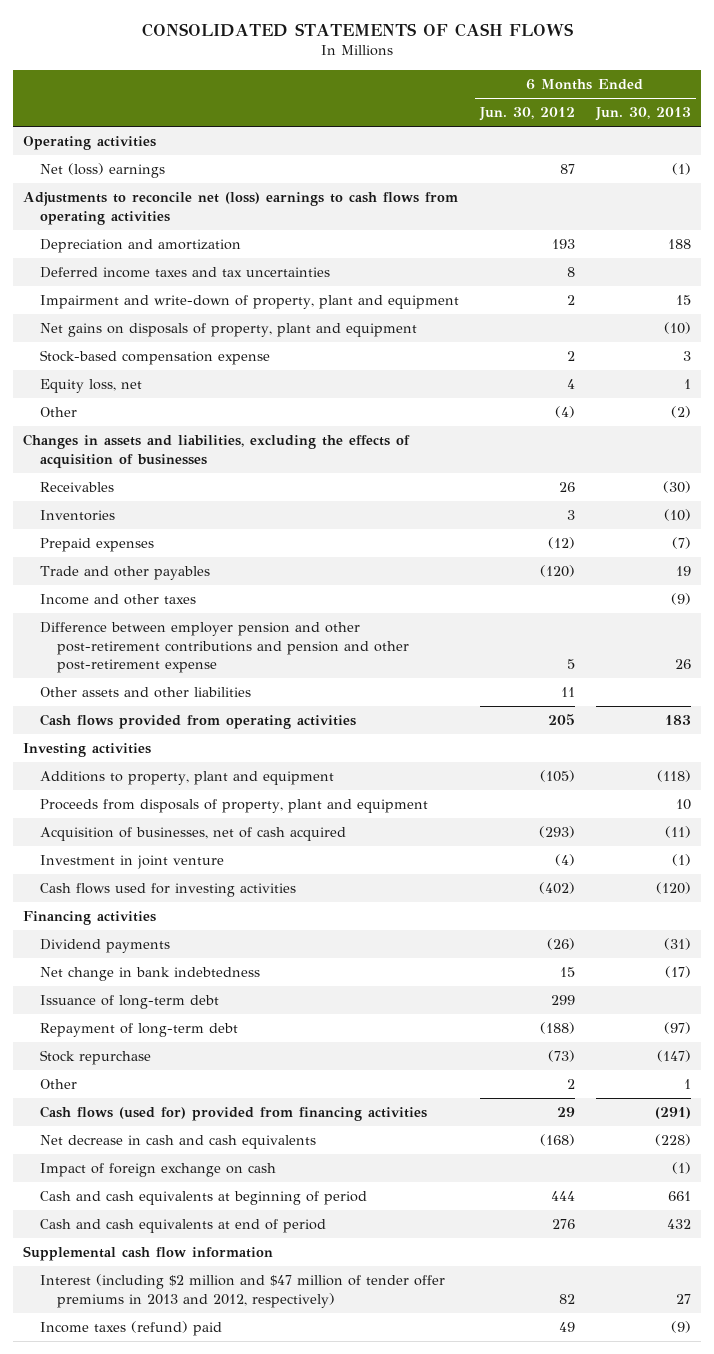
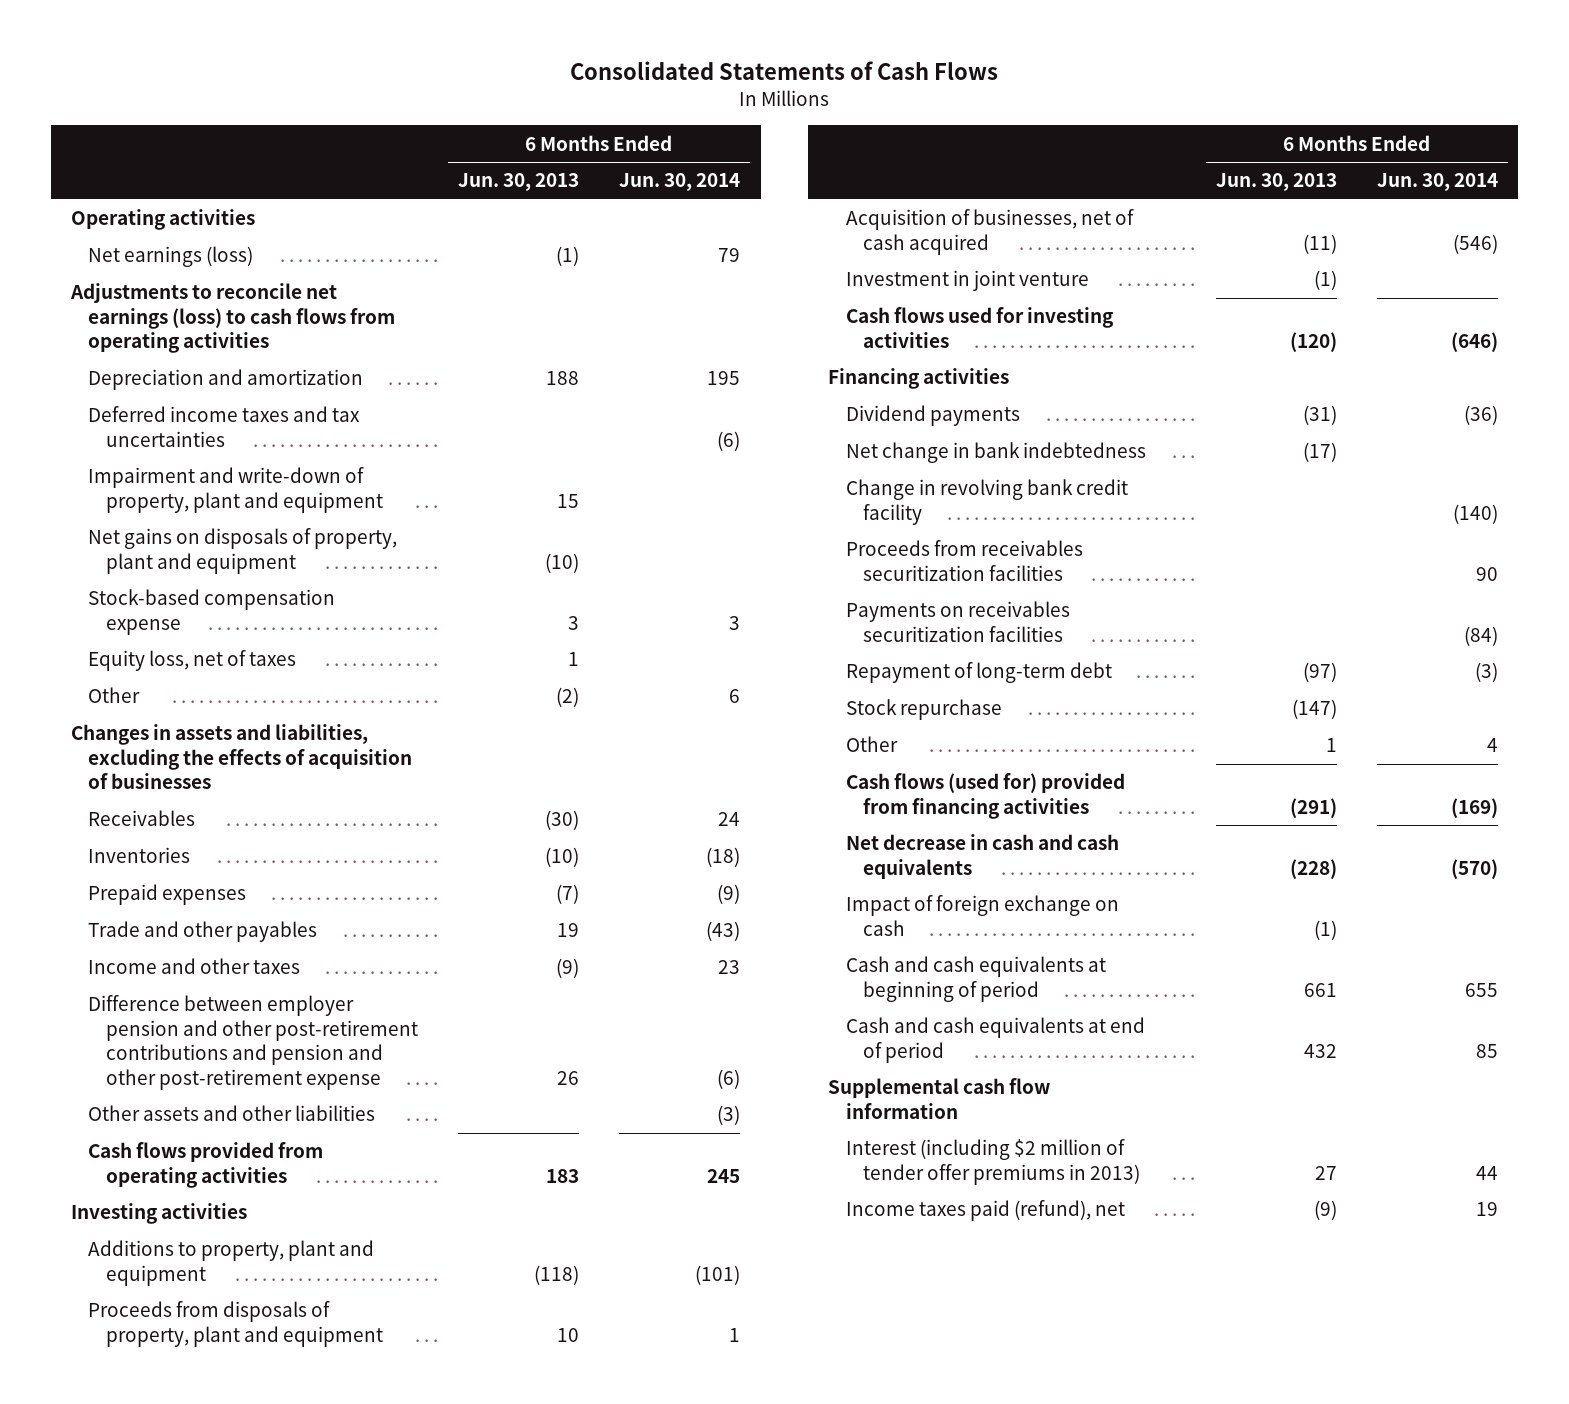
[141,22,573,37] CONSOLIDATED STATEMENTS OF CASH FLOWS -> [570,61,999,81] Consolidated Statements of Cash Flows
[478,107,575,122] Jun. 30, 2012 -> none
none -> [619,173,741,192] Jun. 30, 2014
[40,163,166,179] Net (loss) earnings -> [88,246,254,268] Net earnings (loss)
[23,192,459,225] Adjustments to reconcile net (loss) earnings to cash flows from operating activities -> [69,283,396,354] Adjustments to reconcile net earnings (loss) to cash flows from operating activities
[40,379,143,394] Equity loss, net -> [88,650,297,672] Equity loss, net of taxes
[40,995,220,1010] Issuance of long-term debt -> none
none -> [845,479,1128,525] Change in revolving bank credit facility
none -> [845,540,1083,581] Proceeds from receivables securitization facilities
none -> [845,601,1070,642] Payments on receivables securitization facilities
[40,1274,446,1308] Interest (including $2 million and $47 million of tender offer premiums in 2013 and 2012, respectively) -> [845,1139,1141,1185] Interest (including $2 million of tender offer premiums in 2013)
[40,1321,223,1337] Income taxes (refund) paid -> [845,1200,1125,1222] Income taxes paid (refund), net

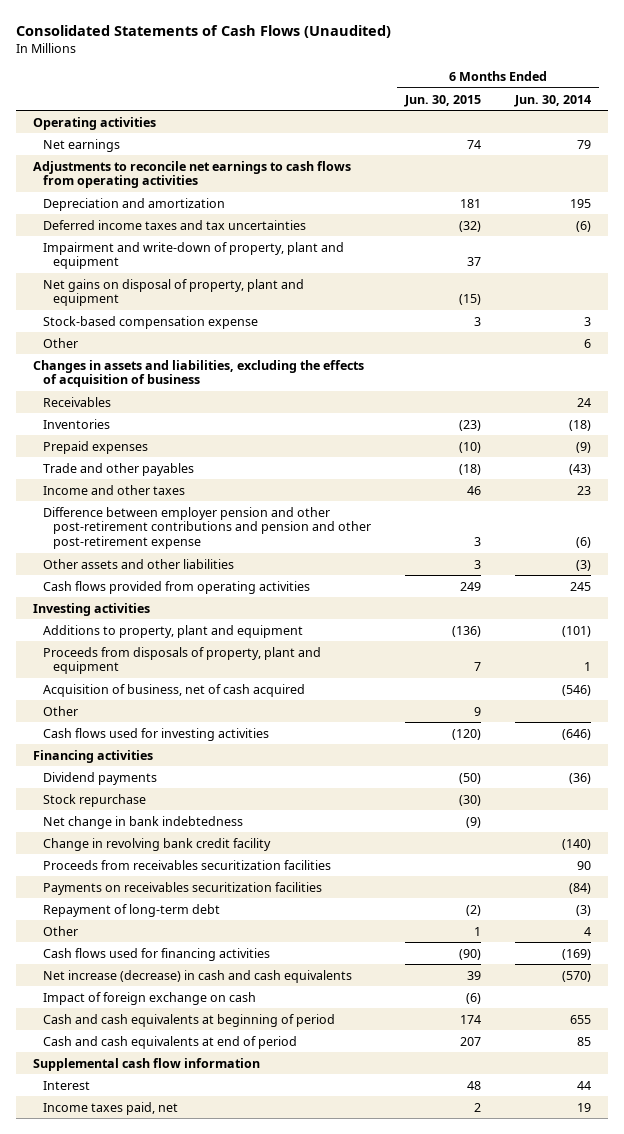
[570,61,999,81] Consolidated Statements of Cash Flows -> [16,24,392,38] Consolidated Statements of Cash Flows (Unaudited)
[458,173,580,192] Jun. 30, 2013 -> none
none -> [404,94,482,107] Jun. 30, 2015
[88,246,254,268] Net earnings (loss) -> [43,138,121,152] Net earnings
[69,283,396,354] Adjustments to reconcile net earnings (loss) to cash flows from operating activities -> [33,160,352,189] Adjustments to reconcile net earnings to cash flows from operating activities
[88,528,398,574] Net gains on disposals of property, plant and equipment -> [43,278,305,307] Net gains on disposal of property, plant and equipment
[88,650,297,672] Equity loss, net of taxes -> none
[70,724,413,790] Changes in assets and liabilities, excluding the effects of acquisition of businesses -> [33,359,365,388] Changes in assets and liabilities, excluding the effects of acquisition of business
[845,270,1089,292] Investment in joint venture -> none
[845,209,1134,255] Acquisition of businesses, net of cash acquired -> [43,683,306,697] Acquisition of business, net of cash acquired
none -> [43,705,79,716] Other
[845,699,1002,721] Stock repurchase -> [43,793,147,807] Stock repurchase
[845,773,1125,819] Cash flows (used for) provided from financing activities -> [43,947,271,961] Cash flows used for financing activities
[845,834,1119,879] Net decrease in cash and cash equivalents -> [43,969,353,983] Net increase (decrease) in cash and cash equivalents
[845,1139,1141,1185] Interest (including $2 million of tender offer premiums in 2013) -> [43,1080,91,1090] Interest
[845,1200,1125,1222] Income taxes paid (refund), net -> [43,1101,179,1115] Income taxes paid, net

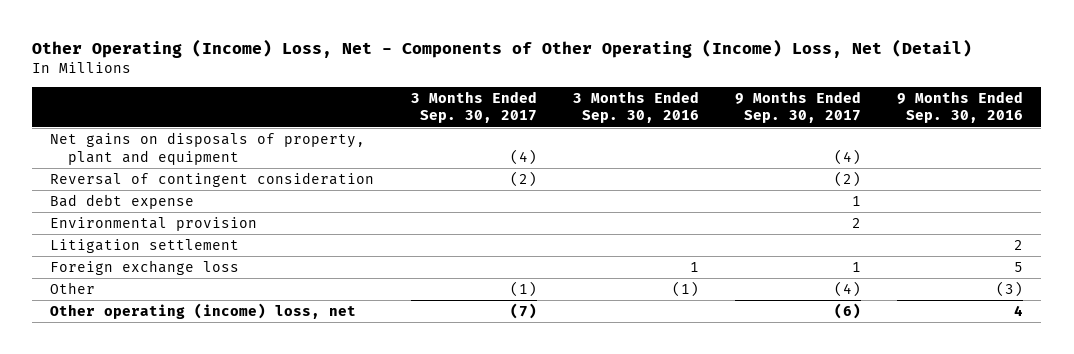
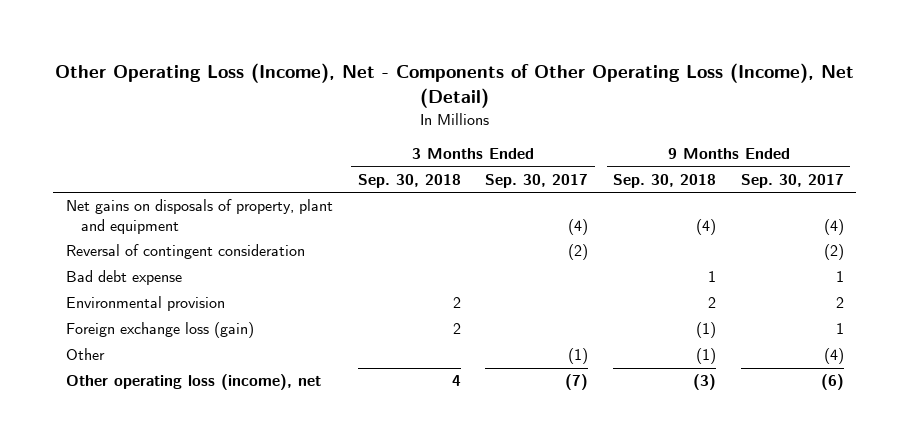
[32,38,973,58] Other Operating (Income) Loss, Net - Components of Other Operating (Income) Loss, Net (Detail) -> [54,63,854,109] Other Operating Loss (Income), Net - Components of Other Operating Loss (Income), Net (Detail)
[572,90,699,124] 3 Months Ended Sep. 30, 2016 -> none
[897,90,1024,124] 9 Months Ended Sep. 30, 2016 -> none
none -> [357,174,461,189] Sep. 30, 2018
none -> [613,174,717,189] Sep. 30, 2018
[50,239,240,254] Litigation settlement -> none
[50,260,240,276] Foreign exchange loss -> [65,322,254,339] Foreign exchange loss (gain)
[50,303,357,320] Other operating (income) loss, net -> [65,374,321,391] Other operating loss (income), net

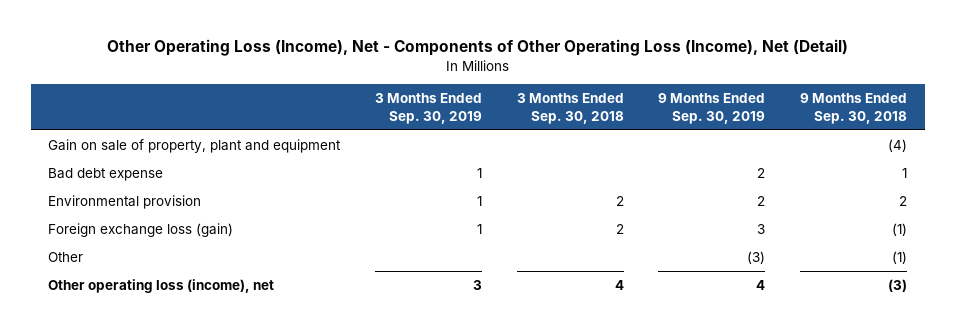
[485,174,589,189] Sep. 30, 2017 -> none
[741,174,845,189] Sep. 30, 2017 -> none
none -> [375,93,483,124] 3 Months Ended Sep. 30, 2019
none -> [658,93,766,124] 9 Months Ended Sep. 30, 2019
[65,244,305,260] Reversal of contingent consideration -> none
[65,199,333,234] Net gains on disposals of property, plant and equipment -> [48,138,342,153] Gain on sale of property, plant and equipment

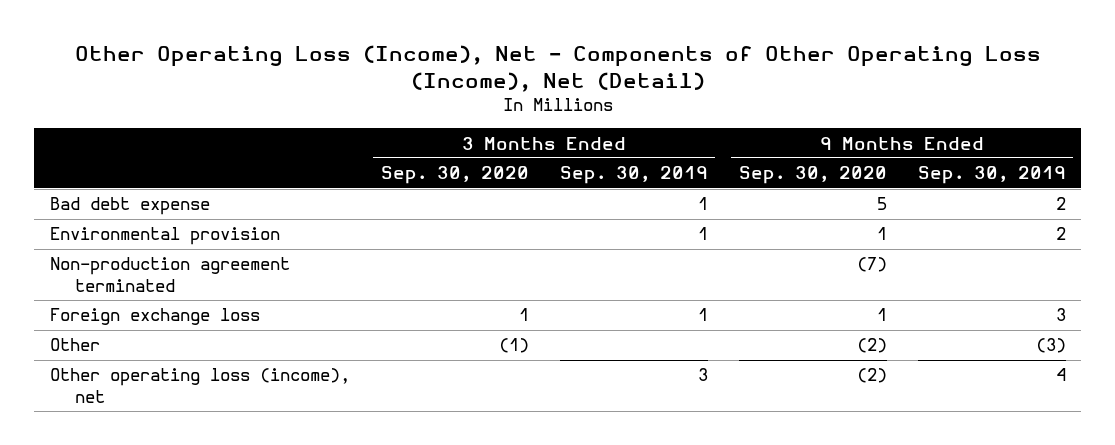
[516,93,624,124] 3 Months Ended Sep. 30, 2018 -> none
[800,93,908,124] 9 Months Ended Sep. 30, 2018 -> none
none -> [380,166,529,185] Sep. 30, 2020
none -> [738,166,887,185] Sep. 30, 2020
[48,138,342,153] Gain on sale of property, plant and equipment -> none
none -> [49,257,290,293] Non-production agreement terminated
[48,222,234,237] Foreign exchange loss (gain) -> [49,308,260,326] Foreign exchange loss

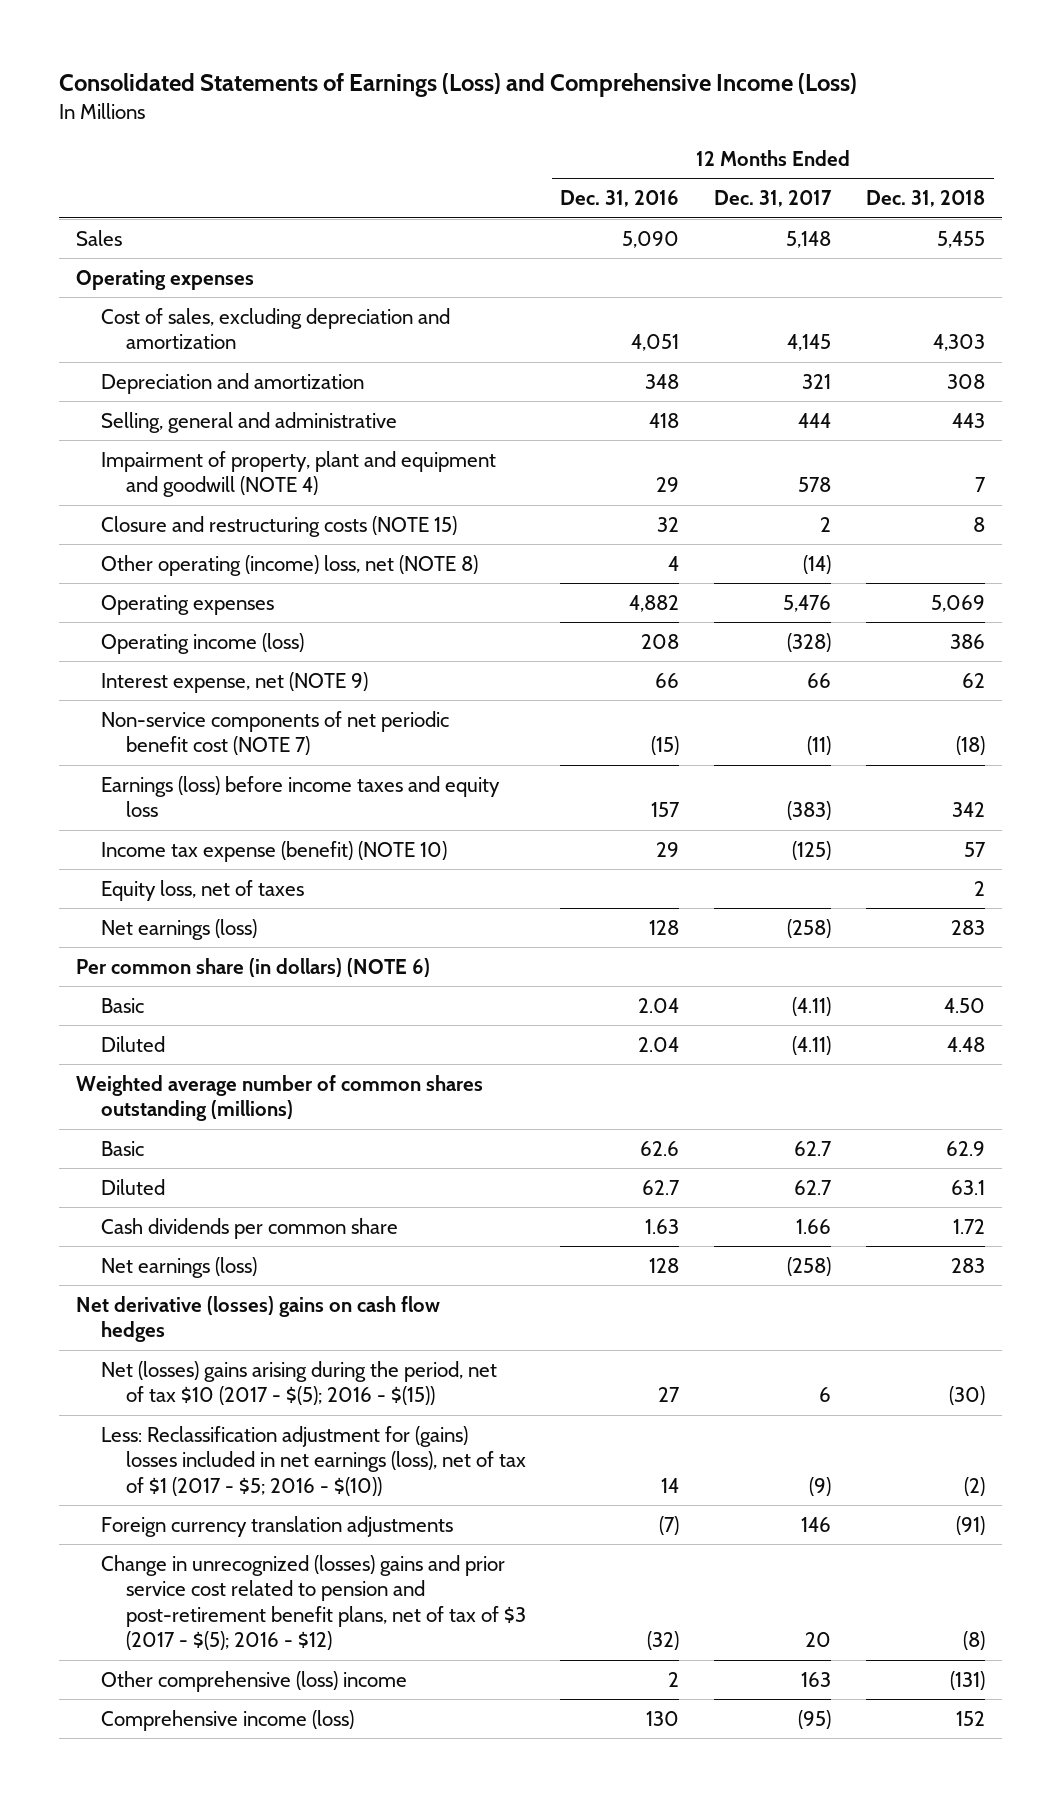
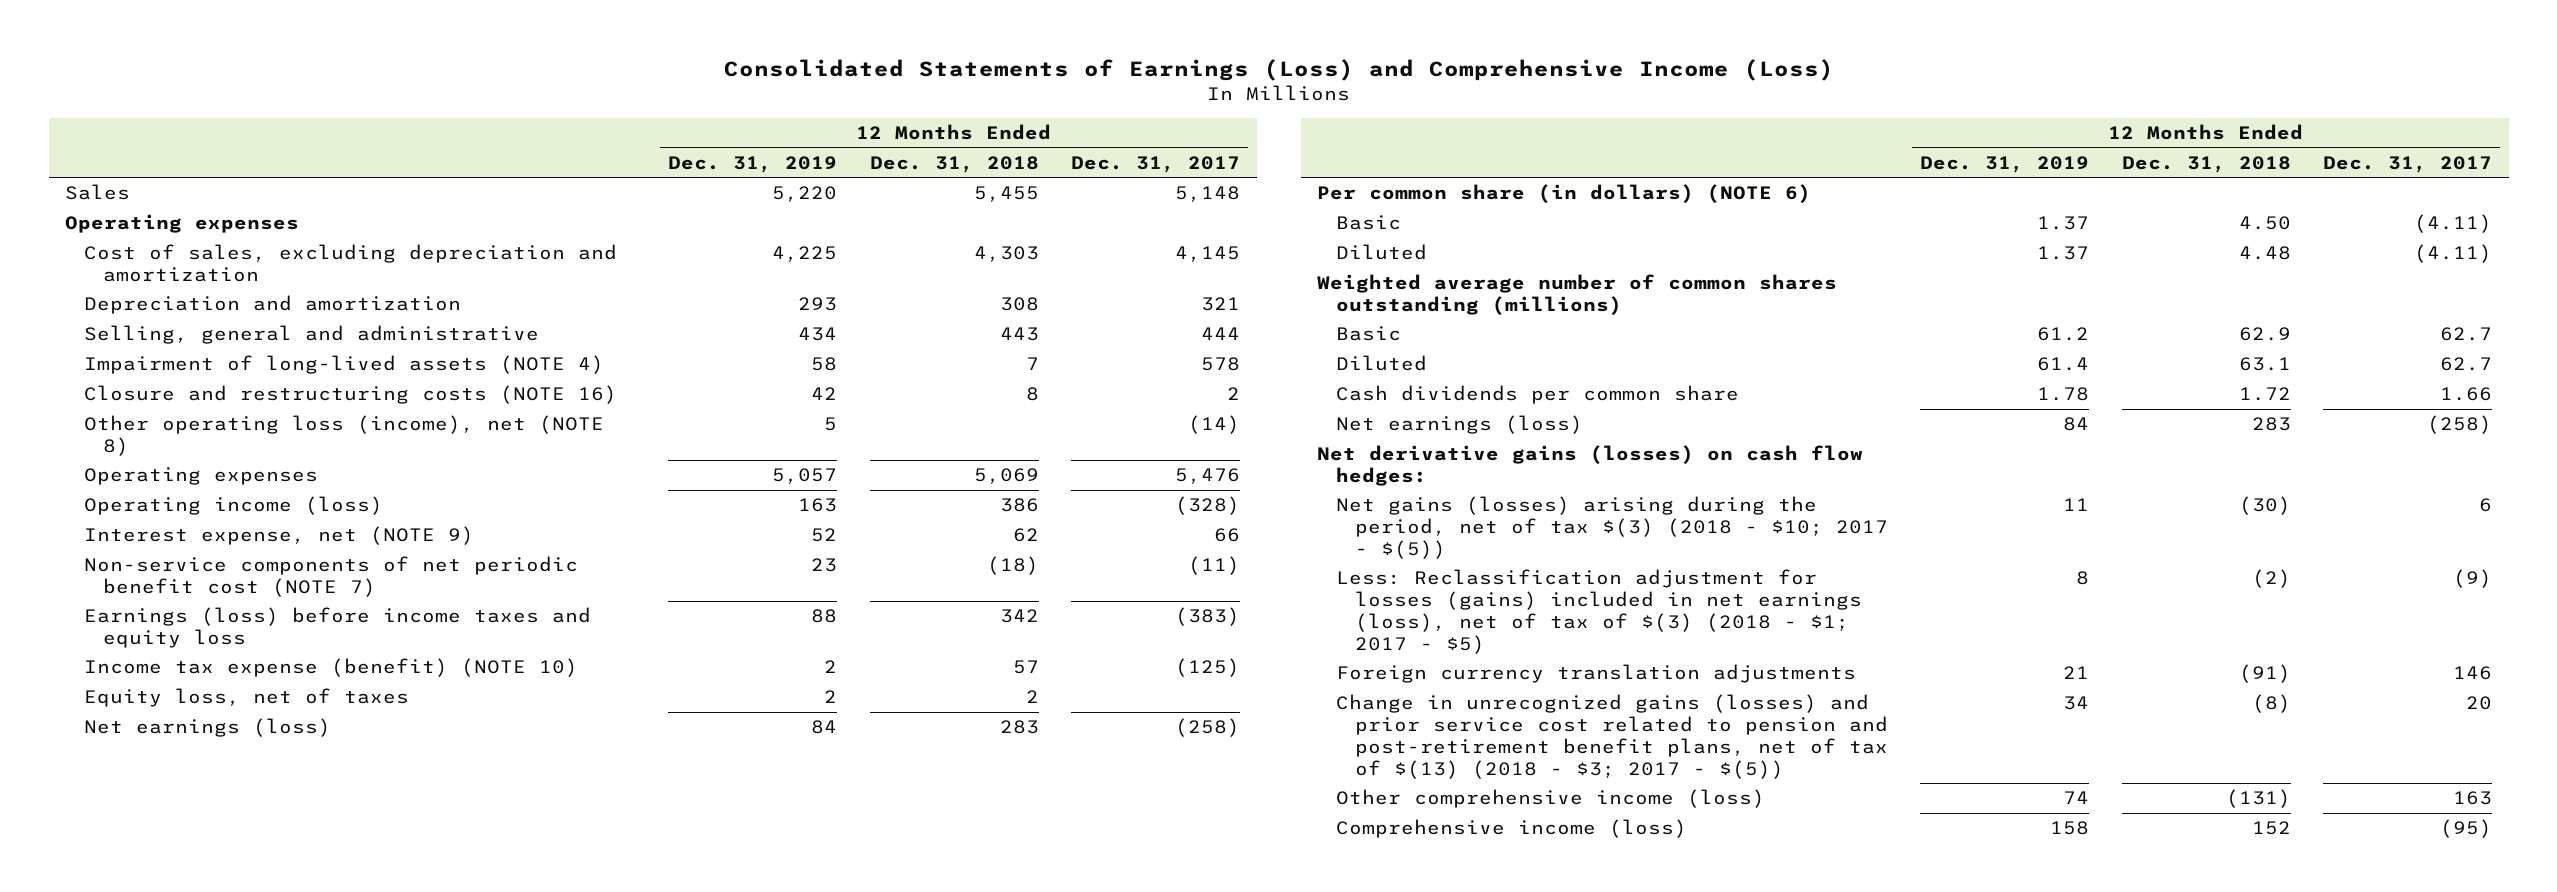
[560,190,680,208] Dec. 31, 2016 -> none
none -> [668,155,838,173] Dec. 31, 2019
[100,450,496,498] Impairment of property, plant and equipment and goodwill (NOTE 4) -> [83,354,604,374] Impairment of long-lived assets (NOTE 4)
[100,515,457,537] Closure and restructuring costs (NOTE 15) -> [83,384,617,404] Closure and restructuring costs (NOTE 16)
[100,554,478,576] Other operating (income) loss, net (NOTE 8) -> [83,414,604,456] Other operating loss (income), net (NOTE 8)
[76,1295,441,1343] Net derivative (losses) gains on cash flow hedges -> [1317,444,1864,486] Net derivative gains (losses) on cash flow hedges:
[100,1360,497,1406] Net (losses) gains arising during the period, net of tax $10 (2017 - $(5); 2016 - $(15)) -> [1335,495,1888,559] Net gains (losses) arising during the period, net of tax $(3) (2018 - $10; 2017 - $(5))
[100,1425,526,1496] Less: Reclassification adjustment for (gains) losses included in net earnings (loss), net of tax of $1 (2017 - $5; 2016 - $(10)) -> [1335,568,1862,654] Less: Reclassification adjustment for losses (gains) included in net earnings (loss), net of tax of $(3) (2018 - $1; 2017 - $5)
[100,1554,526,1651] Change in unrecognized (losses) gains and prior service cost related to pension and post-retirement benefit plans, net of tax of $3 (2017 - $(5); 2016 - $12) -> [1335,693,1888,779] Change in unrecognized gains (losses) and prior service cost related to pension and post-retirement benefit plans, net of tax of $(13) (2018 - $3; 2017 - $(5))
[100,1670,407,1692] Other comprehensive (loss) income -> [1335,788,1765,808] Other comprehensive income (loss)

